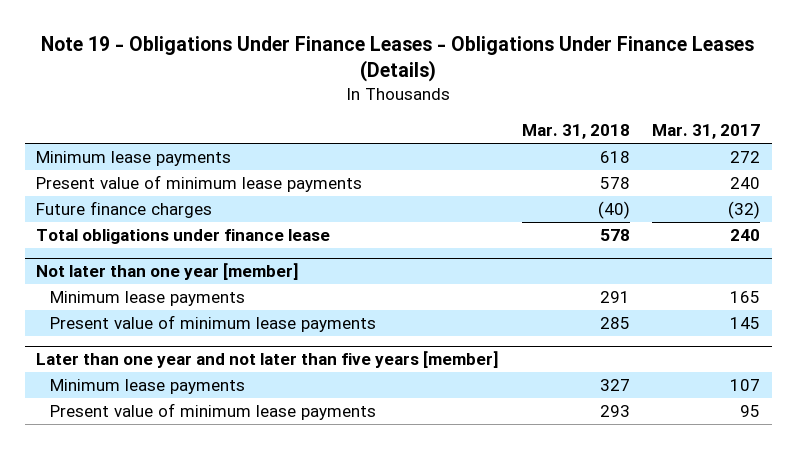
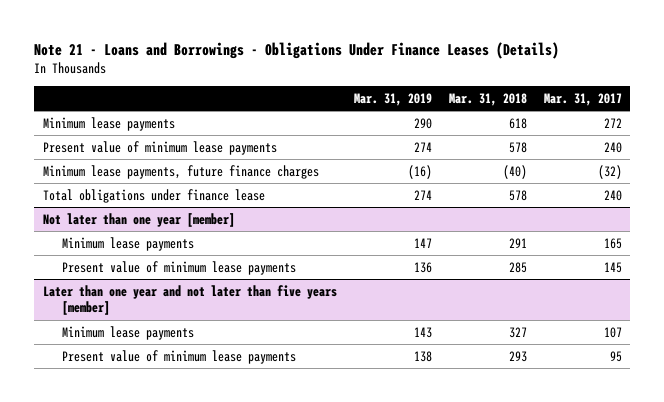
[41,36,755,83] Note 19 - Obligations Under Finance Leases - Obligations Under Finance Leases (Details) -> [34,41,560,59] Note 21 - Loans and Borrowings - Obligations Under Finance Leases (Details)
none -> [353,92,432,106] Mar. 31, 2019
[36,201,213,219] Future finance charges -> [42,164,319,179] Minimum lease payments, future finance charges

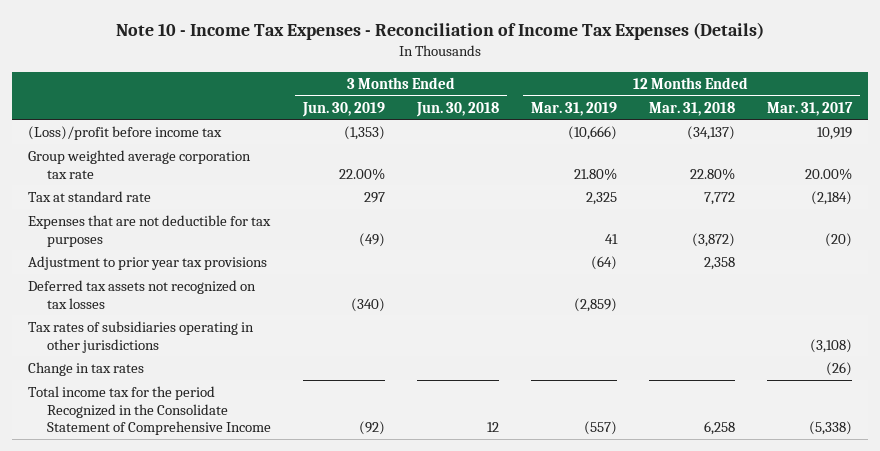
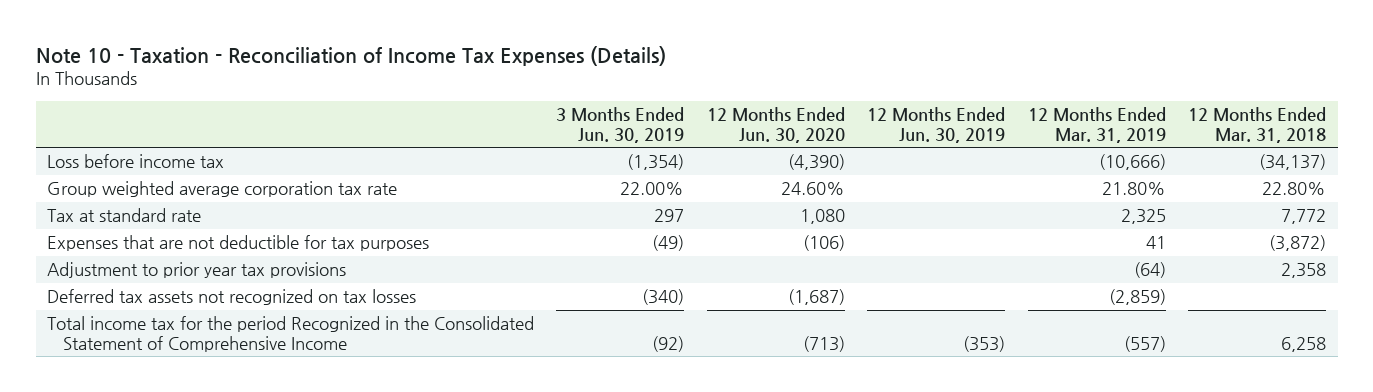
[116,21,765,40] Note 10 - Income Tax Expenses - Reconciliation of Income Tax Expenses (Details) -> [35,45,666,66] Note 10 - Taxation - Reconciliation of Income Tax Expenses (Details)
[415,101,499,117] Jun. 30, 2018 -> none
[766,101,853,116] Mar. 31, 2017 -> none
none -> [706,107,845,143] 12 Months Ended Jun. 30, 2020
none -> [867,107,1006,143] 12 Months Ended Jun. 30, 2019
[28,126,223,141] (Loss)/profit before income tax -> [46,154,224,169] Loss before income tax
[343,126,385,141] (1,353) -> [627,154,685,171] (1,354)
[28,321,255,353] Tax rates of subsidiaries operating in other jurisdictions -> none
[28,362,145,377] Change in tax rates -> none
[28,386,271,436] Total income tax for the period Recognized in the Consolidate Statement of Comprehensive Income -> [46,316,534,352] Total income tax for the period Recognized in the Consolidated Statement of Comprehensive Income

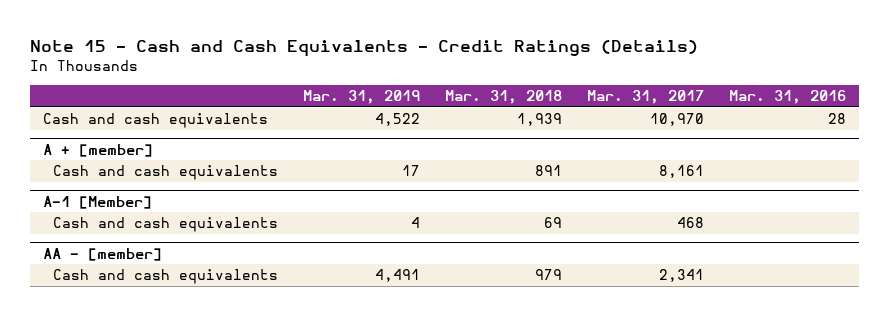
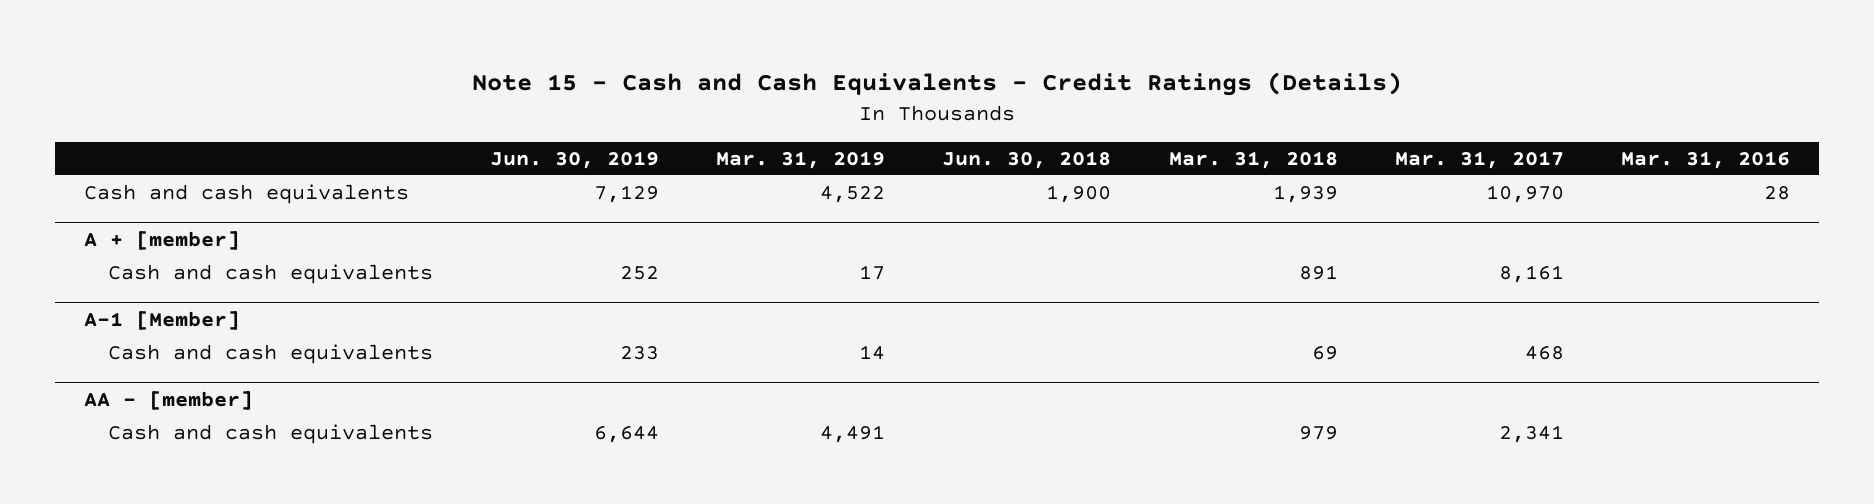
none -> [489,151,659,170] Jun. 30, 2019
none -> [942,151,1112,170] Jun. 30, 2018
[411,217,421,229] 4 -> [859,345,886,361] 14

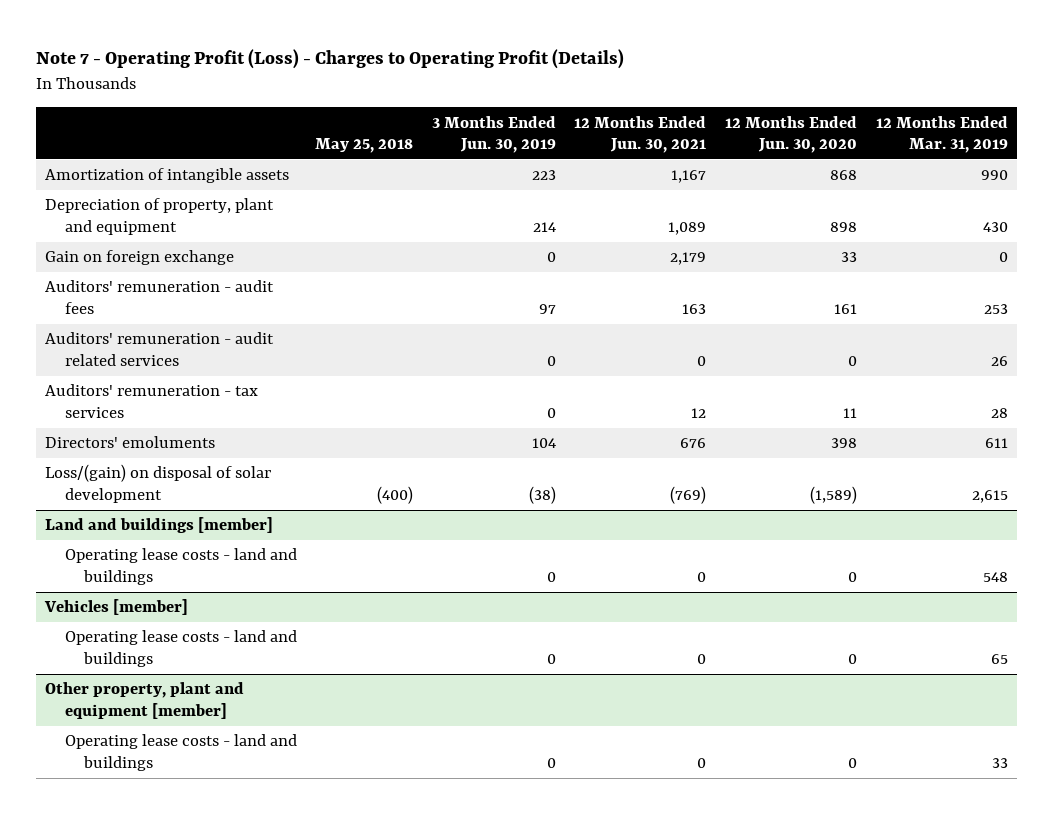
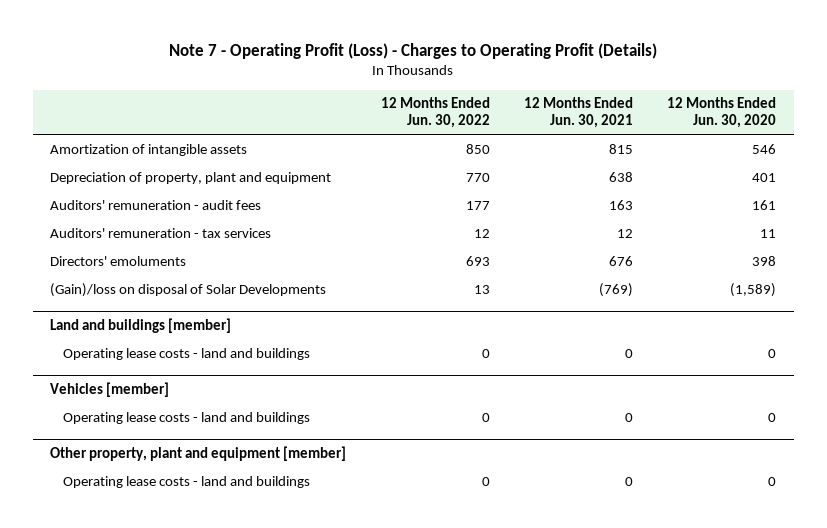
[315,138,414,154] May 25, 2018 -> none
[431,115,556,154] 3 Months Ended Jun. 30, 2019 -> none
[875,115,1008,154] 12 Months Ended Mar. 31, 2019 -> none
none -> [380,97,490,129] 12 Months Ended Jun. 30, 2022
[45,250,235,266] Gain on foreign exchange -> none
[671,170,707,184] 1,167 -> [609,143,634,154] 815
[830,170,858,181] 868 -> [752,143,777,154] 546
[668,221,707,235] 1,089 -> [609,171,634,182] 638
[830,221,858,232] 898 -> [752,172,777,182] 401
[45,332,275,366] Auditors' remuneration - audit related services -> none
[45,464,272,503] Loss/(gain) on disposal of solar development -> [50,282,327,297] (Gain)/loss on disposal of Solar Developments

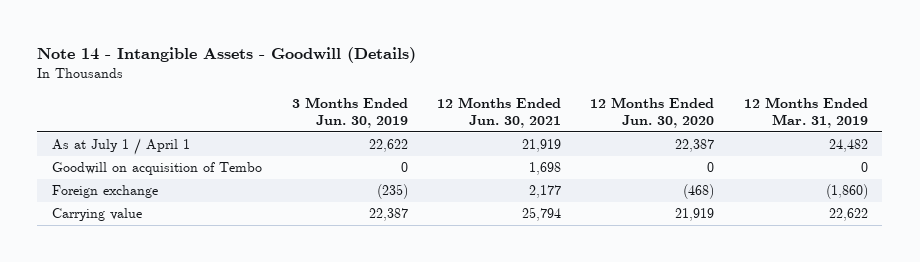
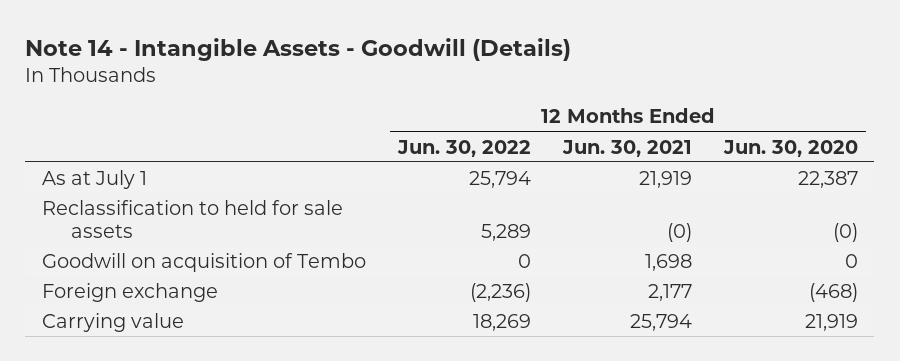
[291,96,408,129] 3 Months Ended Jun. 30, 2019 -> none
[743,96,868,129] 12 Months Ended Mar. 31, 2019 -> none
none -> [396,139,531,157] Jun. 30, 2022
[52,138,191,156] As at July 1 / April 1 -> [41,169,147,189] As at July 1
none -> [41,199,343,238] Reclassification to held for sale assets

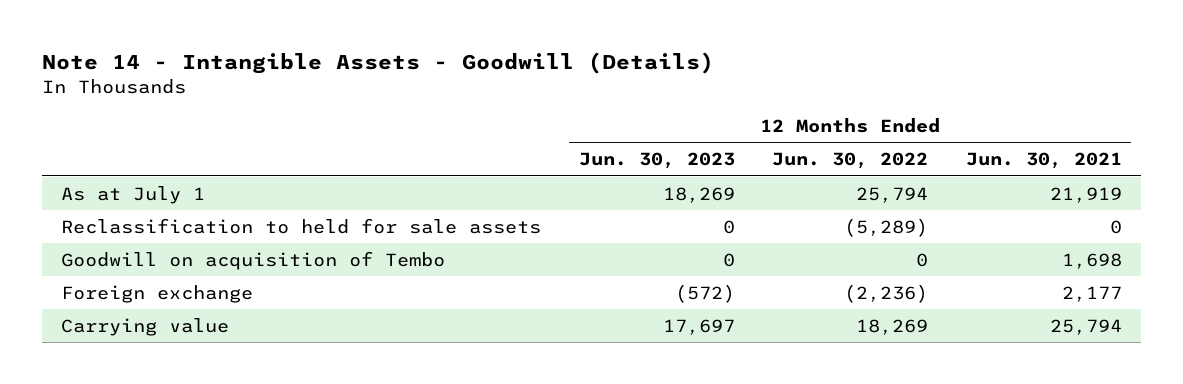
[723,139,859,157] Jun. 30, 2020 -> none
none -> [578,152,735,170] Jun. 30, 2023
[480,223,531,241] 5,289 -> [844,217,929,237] (5,289)
[666,222,692,242] (0) -> [1110,219,1123,234] 0

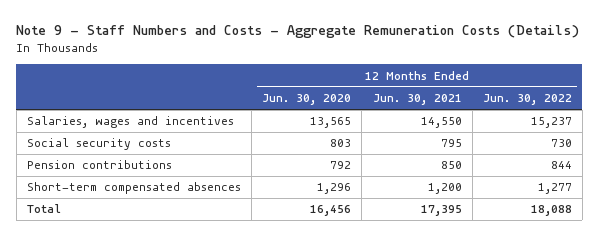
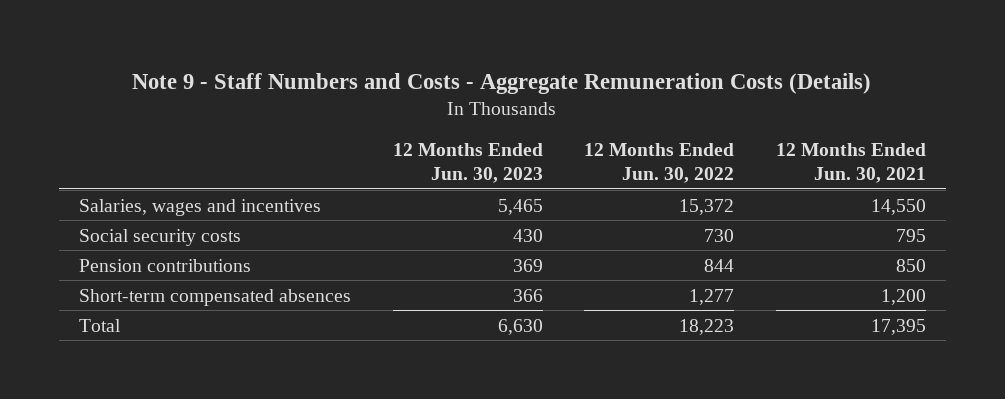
[262,94,352,106] Jun. 30, 2020 -> none
none -> [392,143,543,183] 12 Months Ended Jun. 30, 2023
[530,117,572,129] 15,237 -> [679,198,735,215] 15,372
[530,205,572,217] 18,088 -> [679,318,735,335] 18,223

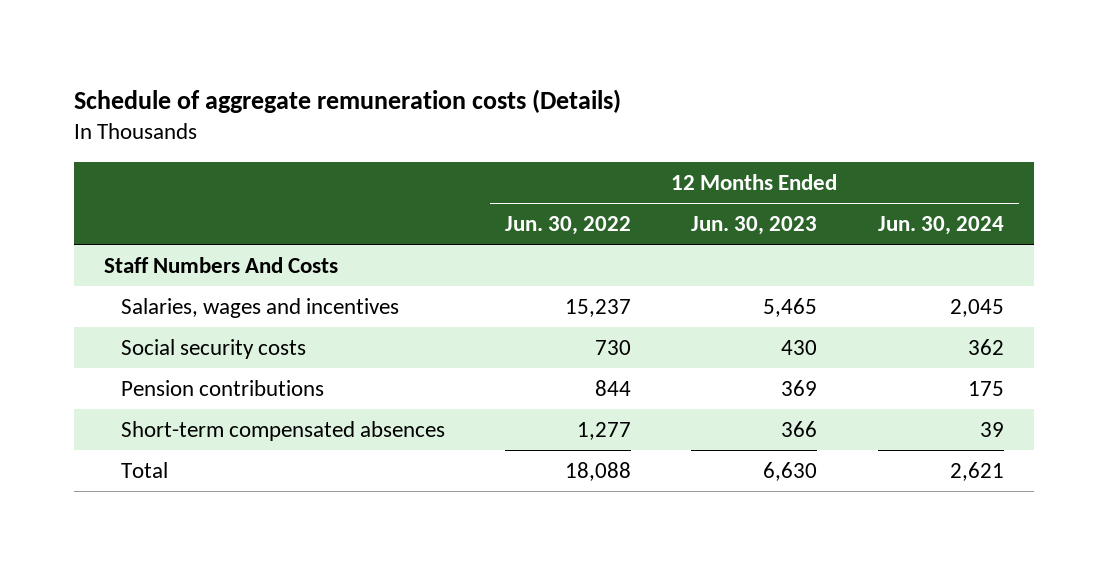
[132,72,872,94] Note 9 - Staff Numbers and Costs - Aggregate Remuneration Costs (Details) -> [73,88,621,113] Schedule of aggregate remuneration costs (Details)
[775,143,926,183] 12 Months Ended Jun. 30, 2021 -> none
none -> [877,216,1004,236] Jun. 30, 2024
none -> [103,256,338,273] Staff Numbers And Costs
[679,198,735,215] 15,372 -> [565,298,632,317] 15,237
[679,318,735,335] 18,223 -> [565,461,632,481] 18,088

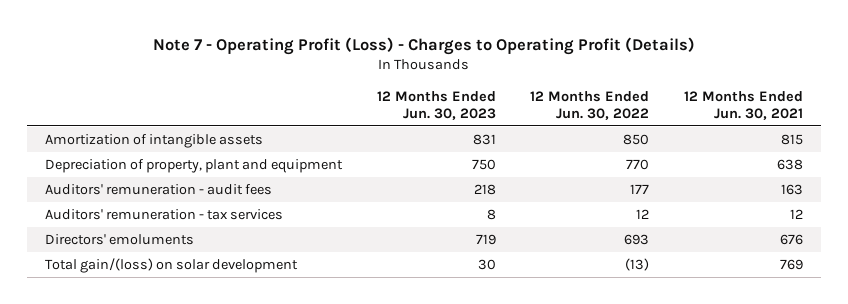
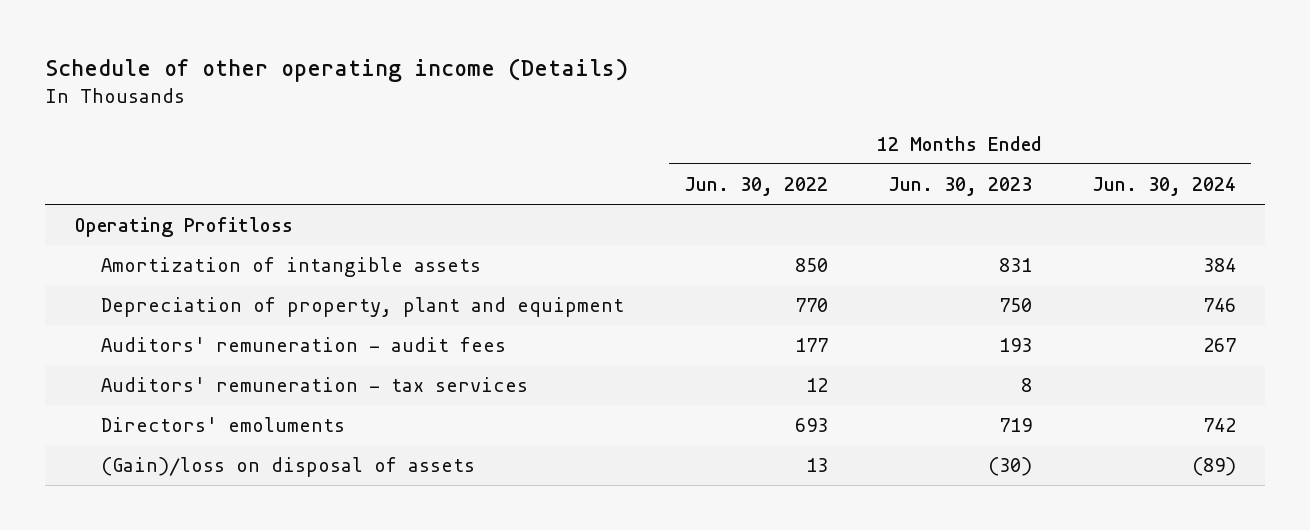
[153,36,696,55] Note 7 - Operating Profit (Loss) - Charges to Operating Profit (Details) -> [44,58,628,83] Schedule of other operating income (Details)
[684,90,804,120] 12 Months Ended Jun. 30, 2021 -> none
none -> [1091,176,1236,196] Jun. 30, 2024
none -> [74,217,293,238] Operating Profitloss
[473,184,496,196] 218 -> [998,338,1032,353] 193
[44,258,298,274] Total gain/(loss) on solar development -> [101,457,476,478] (Gain)/loss on disposal of assets
[477,259,496,271] 30 -> [987,457,1032,477] (30)
[625,258,650,272] (13) -> [806,458,829,473] 13

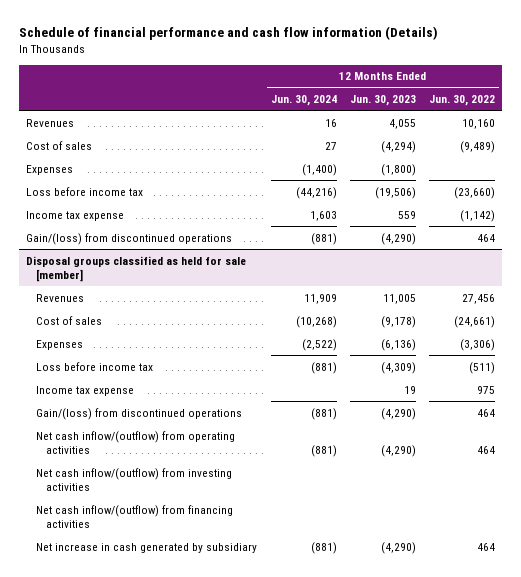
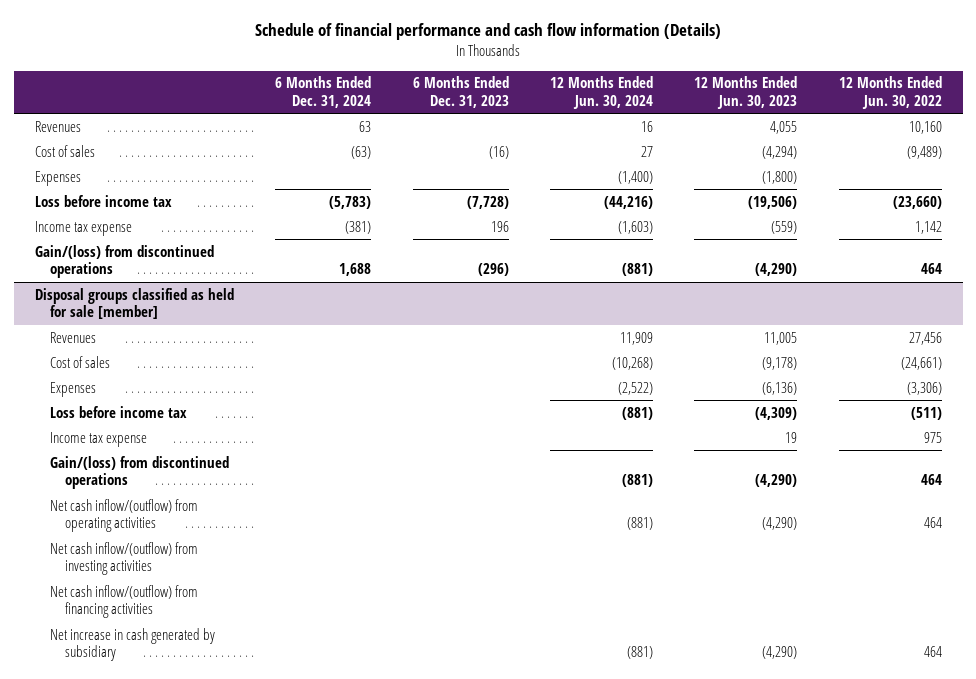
none -> [275,76,372,108] 6 Months Ended Dec. 31, 2024
none -> [412,76,509,108] 6 Months Ended Dec. 31, 2023
[309,210,337,221] 1,603 -> [617,220,653,234] (1,603)
[397,210,416,219] 559 -> [771,220,798,234] (559)
[460,209,496,222] (1,142) -> [914,220,942,234] 1,142

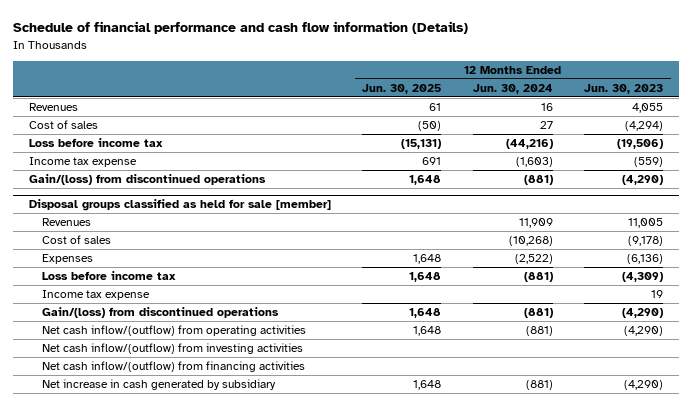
[275,76,372,108] 6 Months Ended Dec. 31, 2024 -> none
[412,76,509,108] 6 Months Ended Dec. 31, 2023 -> none
[838,76,942,109] 12 Months Ended Jun. 30, 2022 -> none
none -> [362,84,442,95] Jun. 30, 2025
[34,170,81,186] Expenses -> none

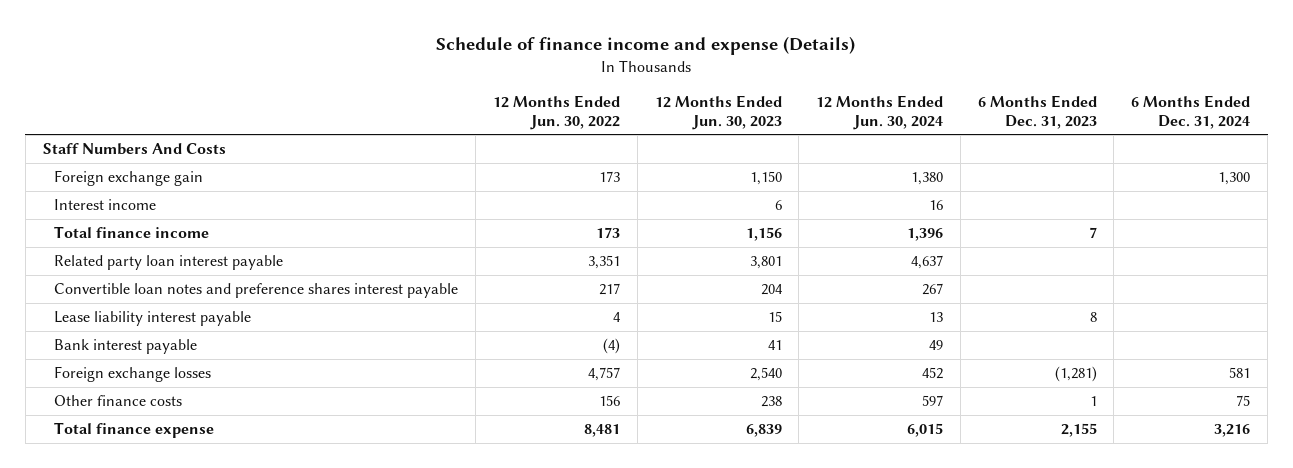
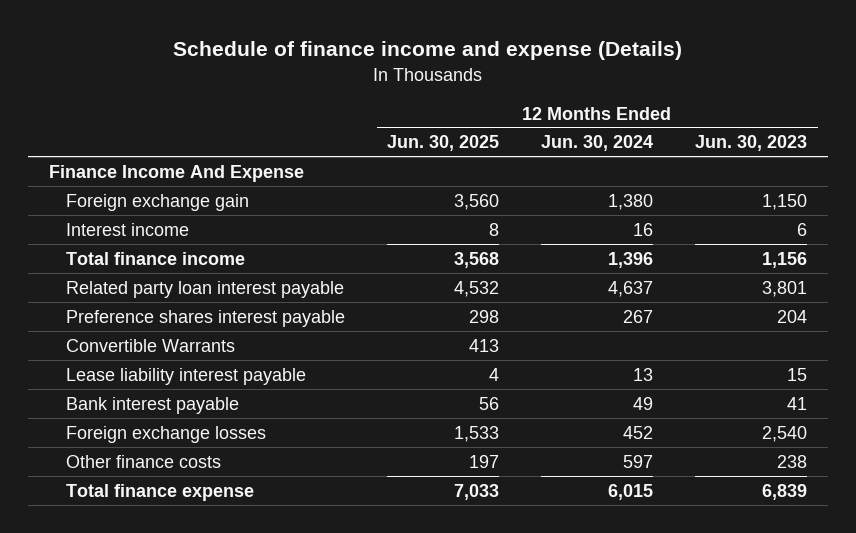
[492,94,620,130] 12 Months Ended Jun. 30, 2022 -> none
[977,94,1097,129] 6 Months Ended Dec. 31, 2023 -> none
[1131,94,1251,129] 6 Months Ended Dec. 31, 2024 -> none
none -> [387,135,500,152] Jun. 30, 2025
[42,142,226,155] Staff Numbers And Costs -> none
none -> [48,164,304,182] Finance Income And Expense
[54,282,459,298] Convertible loan notes and preference shares interest payable -> [66,309,346,327] Preference shares interest payable
none -> [66,338,236,352] Convertible Warrants

